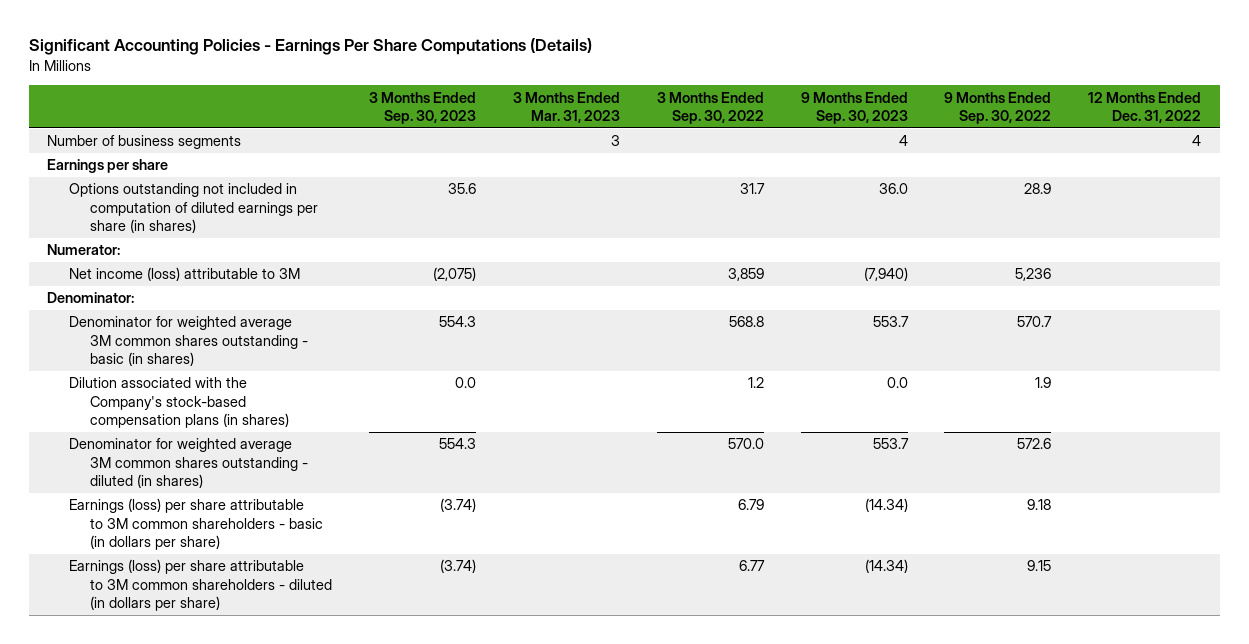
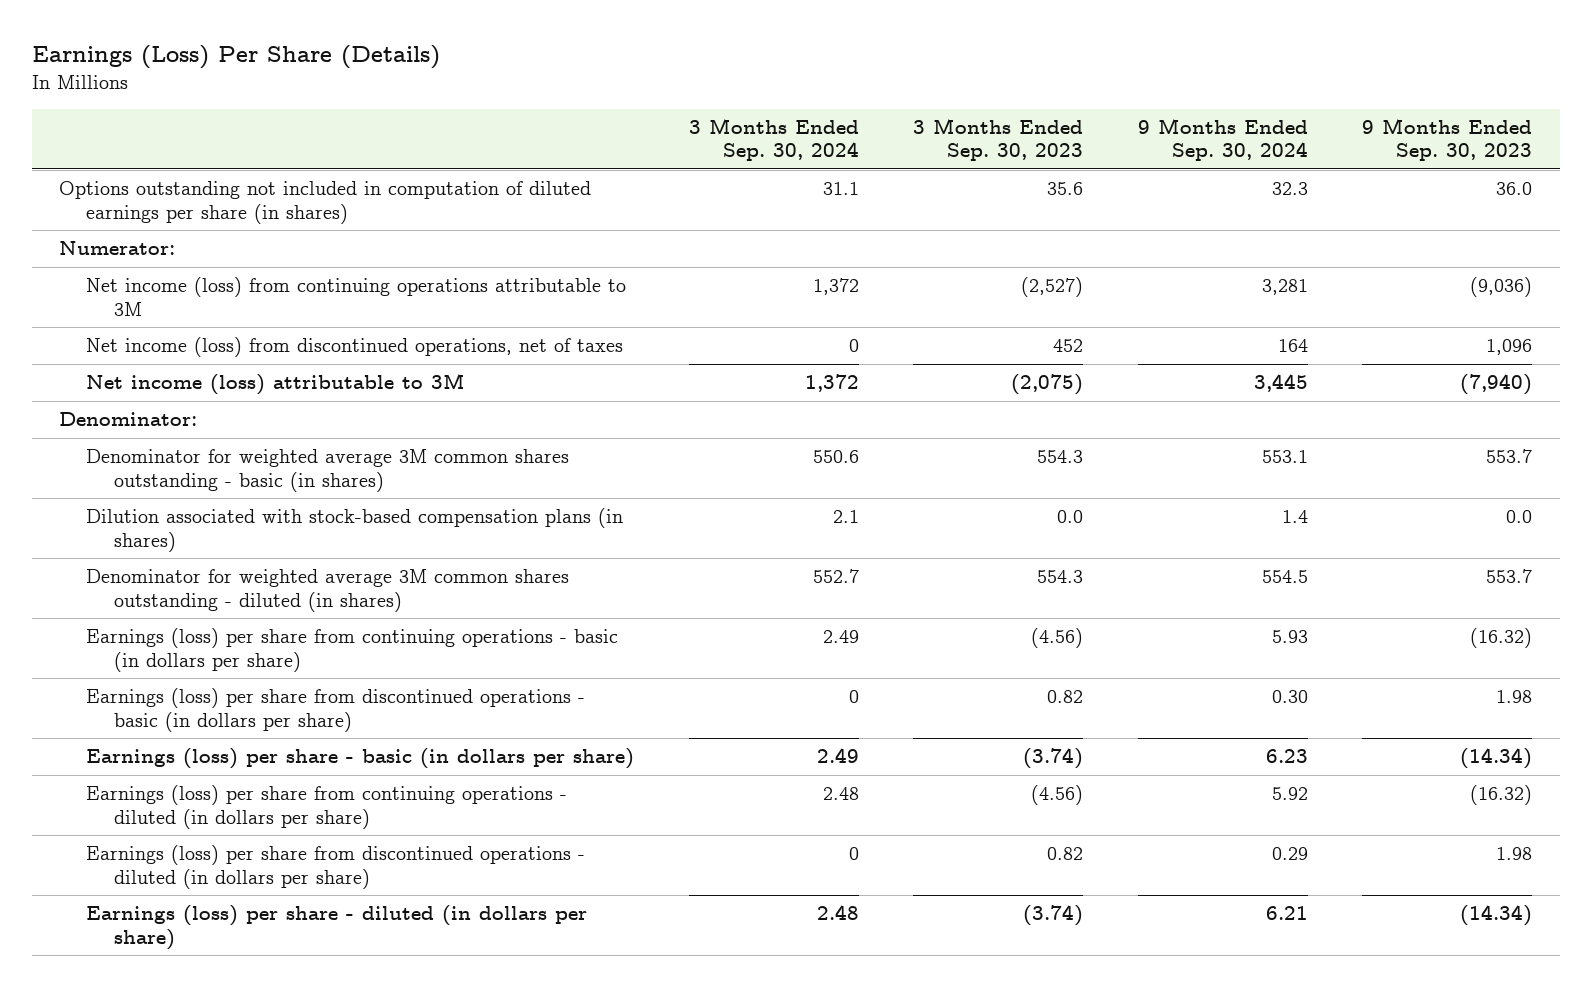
[29,38,593,56] Significant Accounting Policies - Earnings Per Share Computations (Details) -> [31,45,440,70] Earnings (Loss) Per Share (Details)
[512,91,620,124] 3 Months Ended Mar. 31, 2023 -> none
[656,91,764,125] 3 Months Ended Sep. 30, 2022 -> none
[944,91,1052,125] 9 Months Ended Sep. 30, 2022 -> none
[1088,91,1202,124] 12 Months Ended Dec. 31, 2022 -> none
none -> [688,117,859,162] 3 Months Ended Sep. 30, 2024
none -> [1137,117,1308,162] 9 Months Ended Sep. 30, 2024
[47,135,242,150] Number of business segments -> none
[47,159,169,174] Earnings per share -> none
none -> [86,277,627,316] Net income (loss) from continuing operations attributable to 3M
none -> [86,337,624,358] Net income (loss) from discontinued operations, net of taxes
[68,377,289,429] Dilution associated with the Company's stock-based compensation plans (in shares) -> [86,508,624,552] Dilution associated with stock-based compensation plans (in shares)
none -> [86,628,619,672] Earnings (loss) per share from continuing operations - basic (in dollars per share)
none -> [86,688,586,732] Earnings (loss) per share from discontinued operations - basic (in dollars per share)
[68,498,323,551] Earnings (loss) per share attributable to 3M common shareholders - basic (in dollars per share) -> [86,748,635,770] Earnings (loss) per share - basic (in dollars per share)
none -> [86,785,568,829] Earnings (loss) per share from continuing operations - diluted (in dollars per share)
none -> [86,845,586,889] Earnings (loss) per share from discontinued operations - diluted (in dollars per share)
[68,559,332,612] Earnings (loss) per share attributable to 3M common shareholders - diluted (in dollars per share) -> [86,905,588,950] Earnings (loss) per share - diluted (in dollars per share)

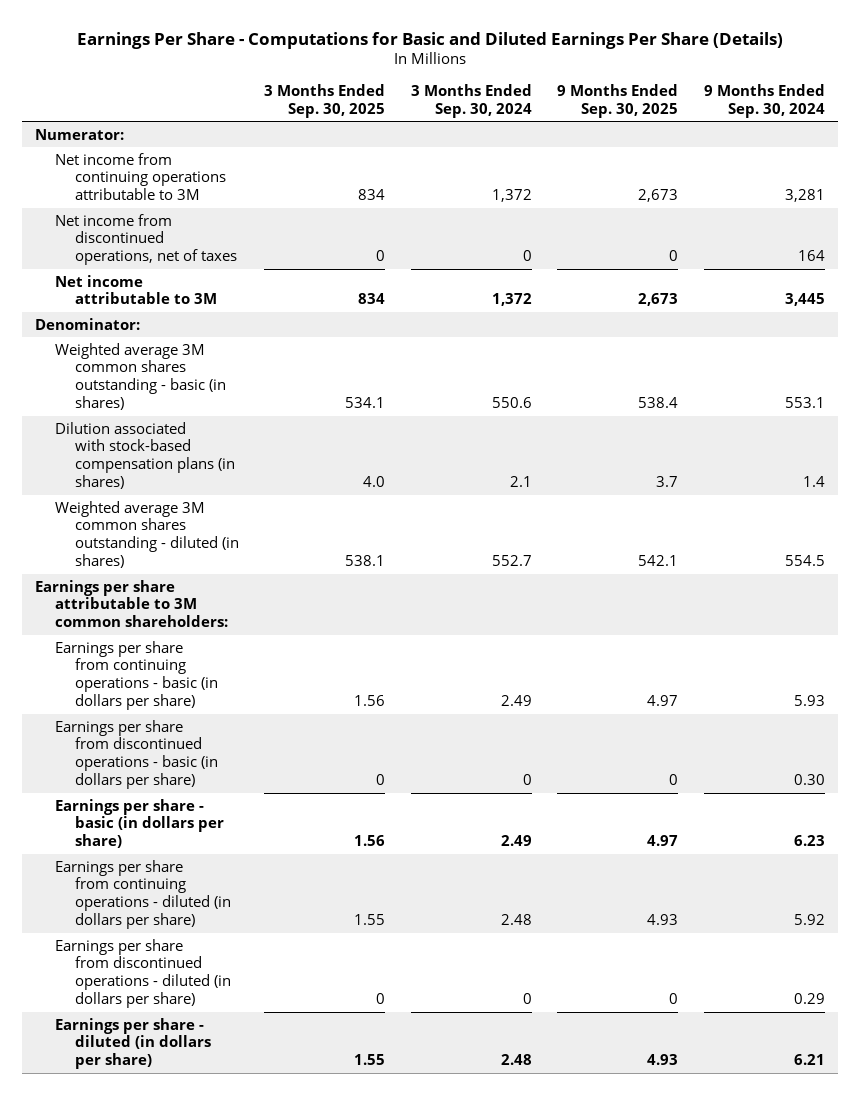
[31,45,440,70] Earnings (Loss) Per Share (Details) -> [77,31,784,49] Earnings Per Share - Computations for Basic and Diluted Earnings Per Share (Details)
[913,117,1084,162] 3 Months Ended Sep. 30, 2023 -> none
[1362,117,1533,162] 9 Months Ended Sep. 30, 2023 -> none
none -> [264,84,386,118] 3 Months Ended Sep. 30, 2025
none -> [557,84,679,118] 9 Months Ended Sep. 30, 2025
[58,181,591,224] Options outstanding not included in computation of diluted earnings per share (in shares) -> none
[86,277,627,316] Net income (loss) from continuing operations attributable to 3M -> [54,152,226,201] Net income from continuing operations attributable to 3M
[86,337,624,358] Net income (loss) from discontinued operations, net of taxes -> [54,213,237,266] Net income from discontinued operations, net of taxes
[86,373,466,396] Net income (loss) attributable to 3M -> [54,274,217,305] Net income attributable to 3M
[86,449,570,492] Denominator for weighted average 3M common shares outstanding - basic (in shares) -> [54,342,226,411] Weighted average 3M common shares outstanding - basic (in shares)
[86,569,570,612] Denominator for weighted average 3M common shares outstanding - diluted (in shares) -> [54,500,239,569] Weighted average 3M common shares outstanding - diluted (in shares)
none -> [35,579,228,628] Earnings per share attributable to 3M common shareholders:
[86,628,619,672] Earnings (loss) per share from continuing operations - basic (in dollars per share) -> [54,640,218,711] Earnings per share from continuing operations - basic (in dollars per share)
[86,688,586,732] Earnings (loss) per share from discontinued operations - basic (in dollars per share) -> [54,719,218,790] Earnings per share from discontinued operations - basic (in dollars per share)
[86,748,635,770] Earnings (loss) per share - basic (in dollars per share) -> [54,798,224,849] Earnings per share - basic (in dollars per share)
[86,785,568,829] Earnings (loss) per share from continuing operations - diluted (in dollars per share) -> [54,859,231,930] Earnings per share from continuing operations - diluted (in dollars per share)
[86,845,586,889] Earnings (loss) per share from discontinued operations - diluted (in dollars per share) -> [54,938,231,1009] Earnings per share from discontinued operations - diluted (in dollars per share)
[86,905,588,950] Earnings (loss) per share - diluted (in dollars per share) -> [54,1017,211,1070] Earnings per share - diluted (in dollars per share)

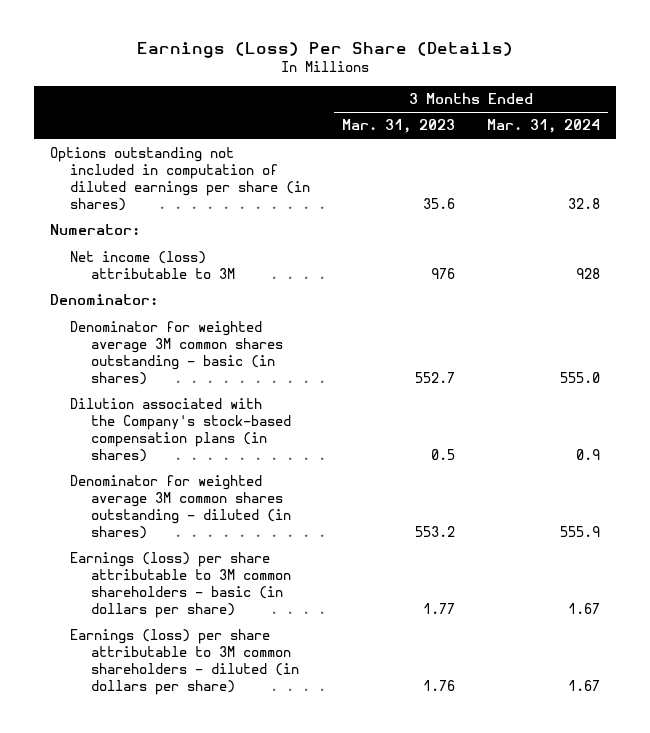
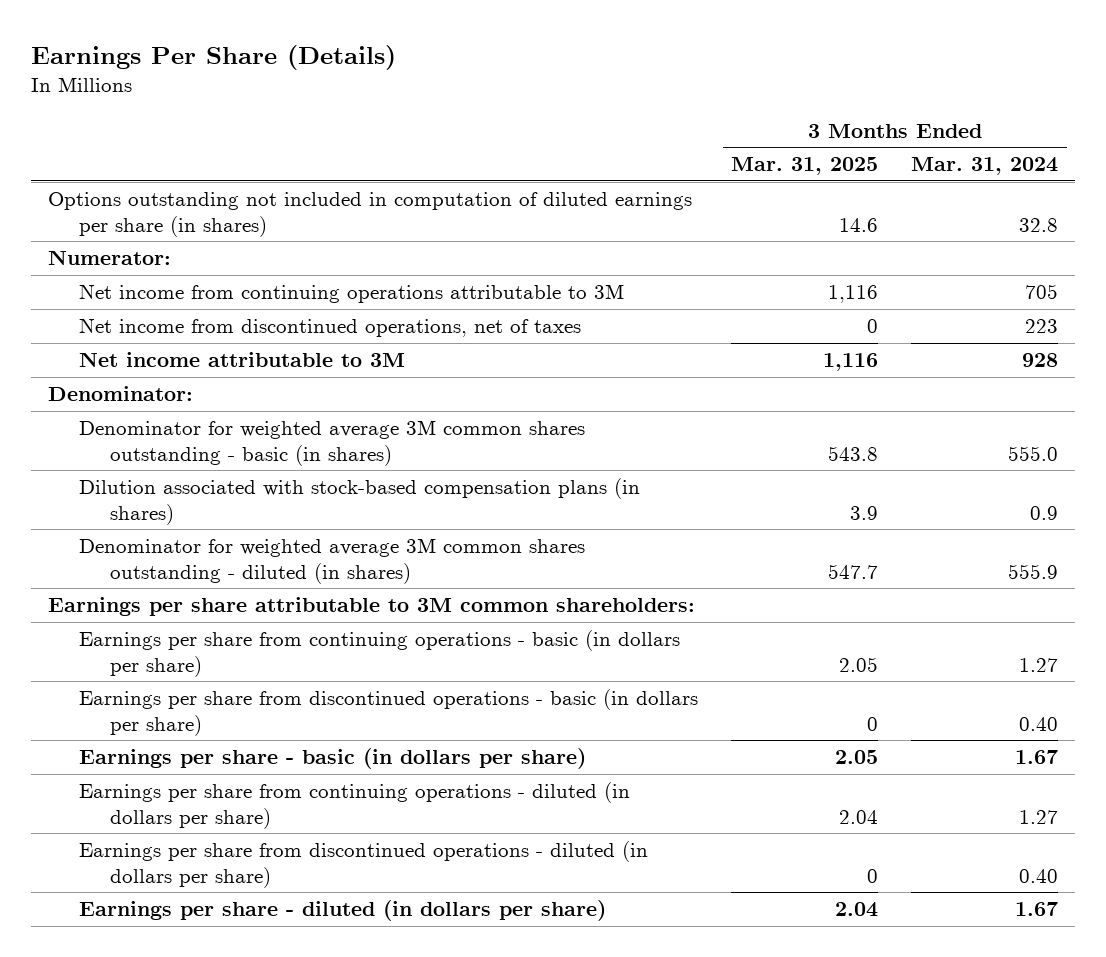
[136,42,513,59] Earnings (Loss) Per Share (Details) -> [30,44,396,70] Earnings Per Share (Details)
[342,119,456,134] Mar. 31, 2023 -> none
none -> [730,157,878,176] Mar. 31, 2025
none -> [78,284,624,304] Net income from continuing operations attributable to 3M
none -> [78,318,581,338] Net income from discontinued operations, net of taxes
[70,251,235,280] Net income (loss) attributable to 3M -> [78,352,405,368] Net income attributable to 3M
[70,398,291,463] Dilution associated with the Company's stock-based compensation plans (in shares) -> [78,478,640,525] Dilution associated with stock-based compensation plans (in shares)
none -> [47,597,695,617] Earnings per share attributable to 3M common shareholders:
none -> [78,630,680,677] Earnings per share from continuing operations - basic (in dollars per share)
none -> [78,689,698,736] Earnings per share from discontinued operations - basic (in dollars per share)
[70,552,291,619] Earnings (loss) per share attributable to 3M common shareholders - basic (in dollars per share) -> [78,748,586,770] Earnings per share - basic (in dollars per share)
none -> [78,782,630,829] Earnings per share from continuing operations - diluted (in dollars per share)
none -> [78,841,648,888] Earnings per share from discontinued operations - diluted (in dollars per share)
[70,629,299,696] Earnings (loss) per share attributable to 3M common shareholders - diluted (in dollars per share) -> [78,900,606,922] Earnings per share - diluted (in dollars per share)

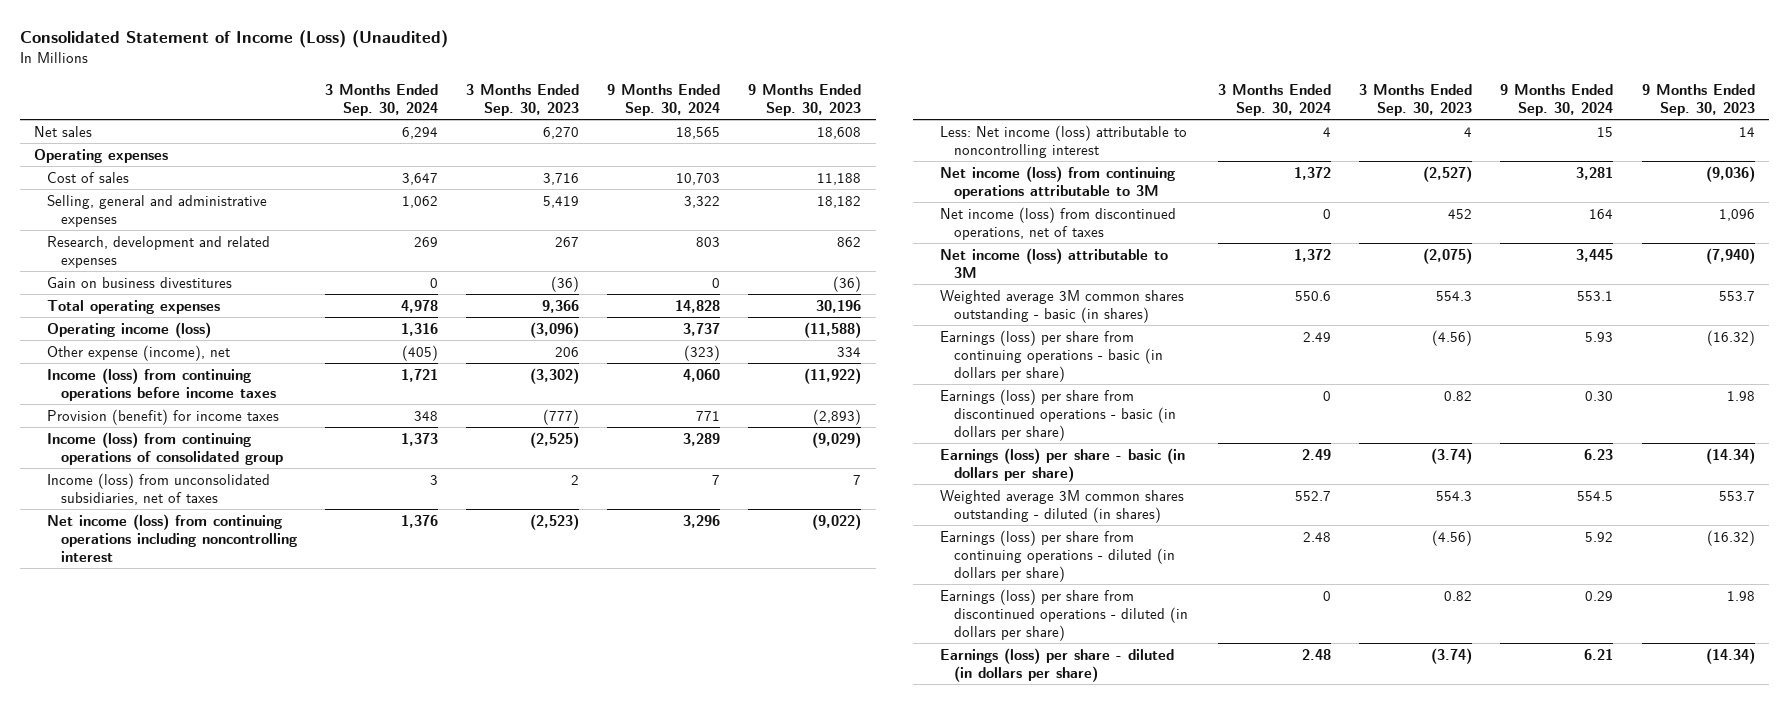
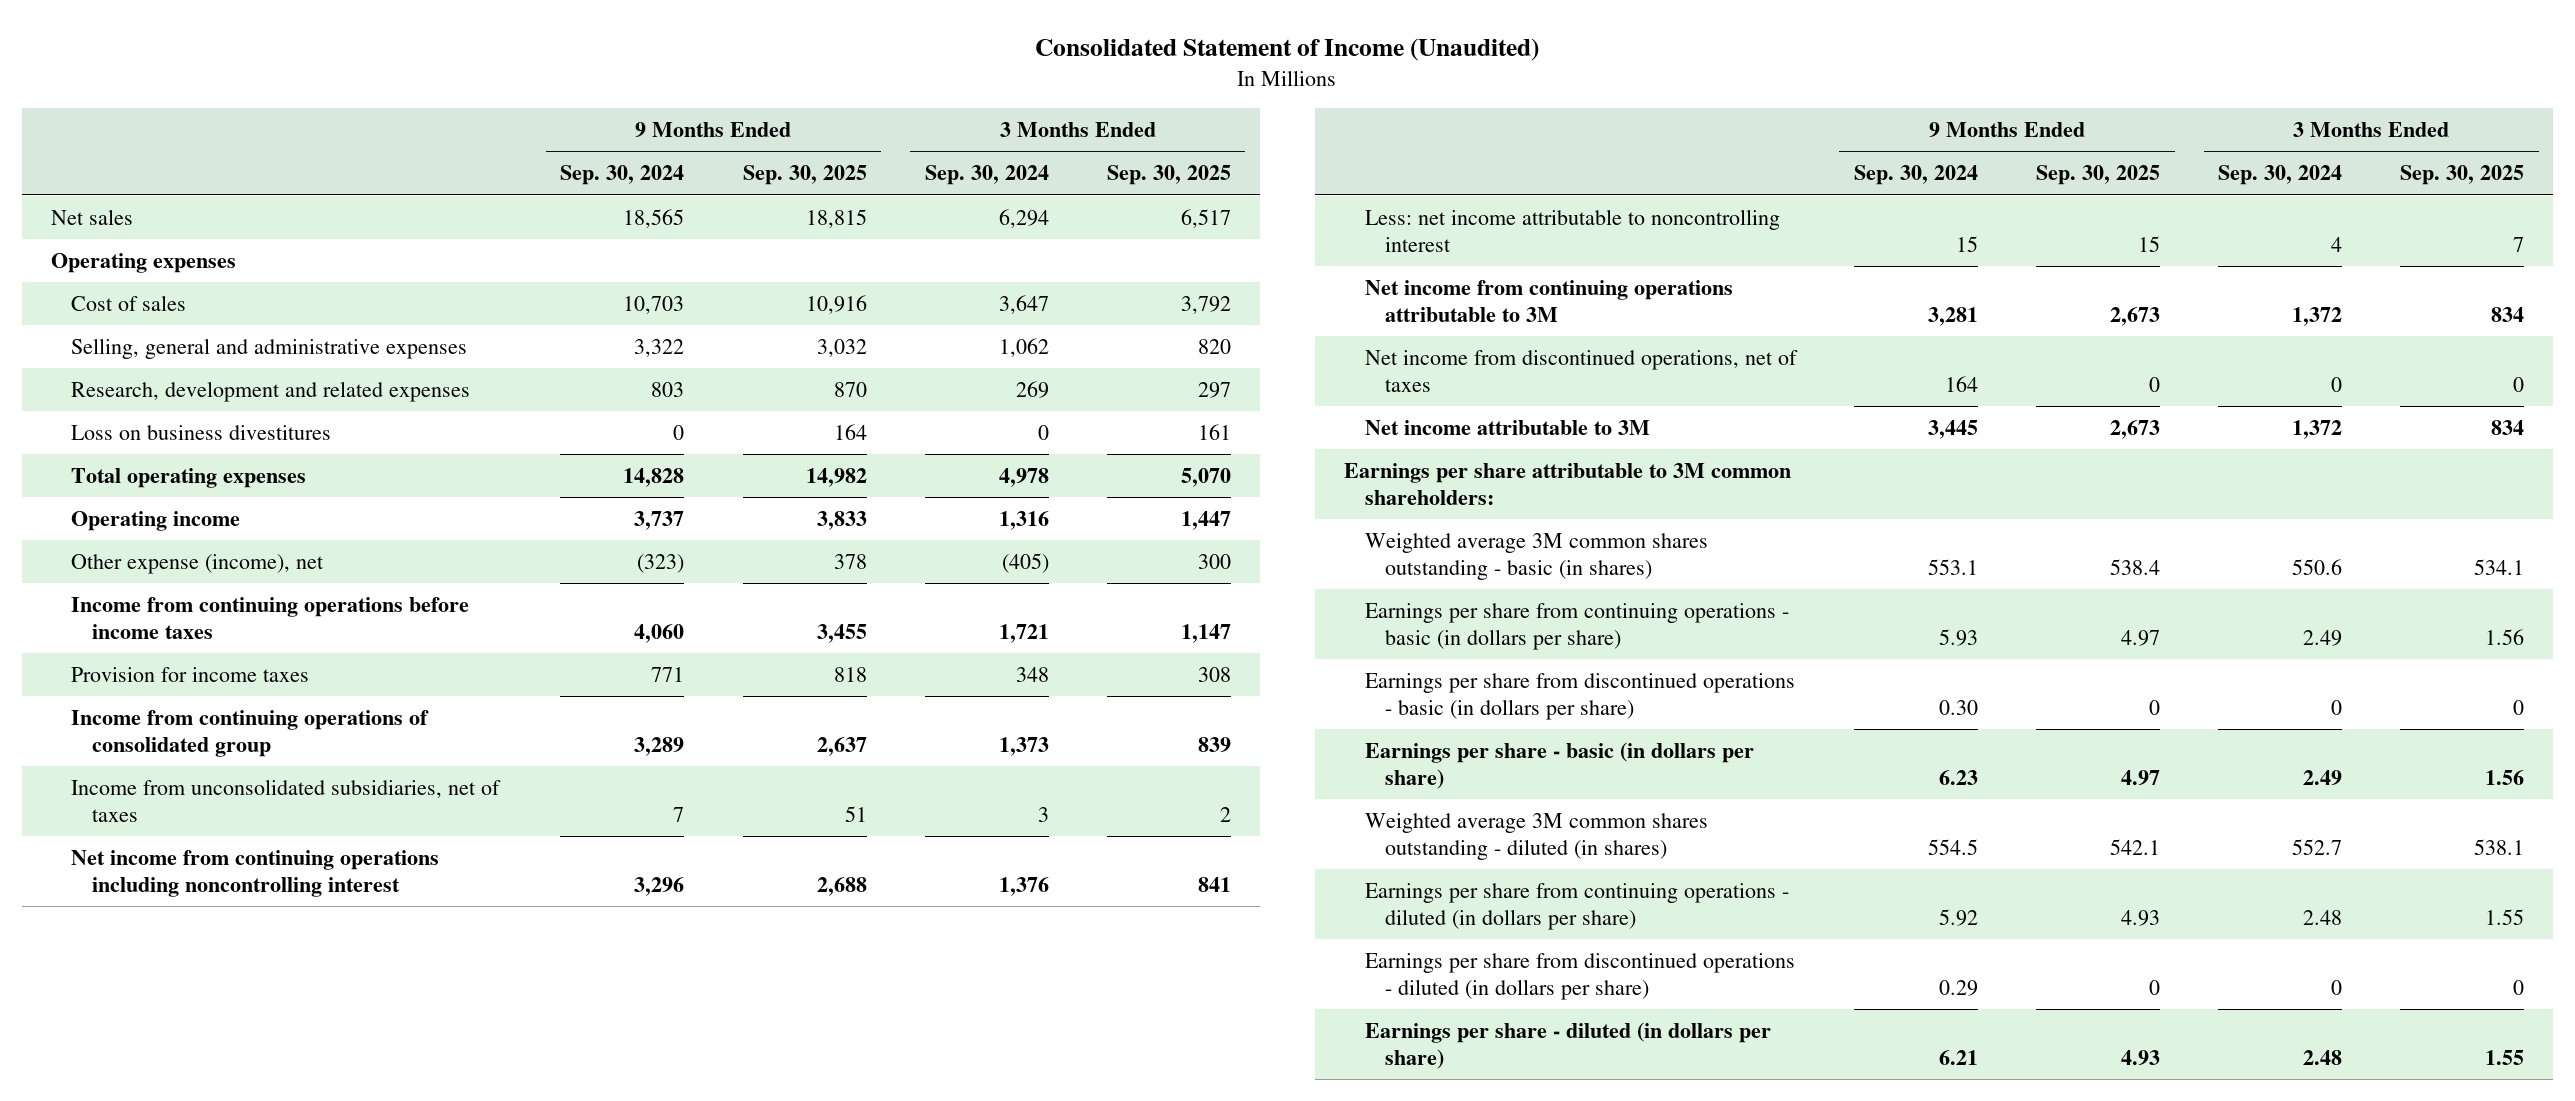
[19,29,448,48] Consolidated Statement of Income (Loss) (Unaudited) -> [1035,38,1540,62] Consolidated Statement of Income (Unaudited)
[465,83,579,117] 3 Months Ended Sep. 30, 2023 -> none
[748,83,862,117] 9 Months Ended Sep. 30, 2023 -> none
none -> [742,165,867,186] Sep. 30, 2025
none -> [1106,165,1231,186] Sep. 30, 2025
[47,276,233,288] Gain on business divestitures -> [71,424,332,440] Loss on business divestitures
[47,321,212,338] Operating income (loss) -> [71,510,241,531] Operating income
[47,367,276,401] Income (loss) from continuing operations before income taxes -> [71,596,470,640] Income from continuing operations before income taxes
[47,408,280,425] Provision (benefit) for income taxes -> [71,666,310,682] Provision for income taxes
[47,431,283,465] Income (loss) from continuing operations of consolidated group -> [71,709,430,758] Income from continuing operations of consolidated group
[47,472,271,505] Income (loss) from unconsolidated subsidiaries, net of taxes -> [71,778,502,823] Income from unconsolidated subsidiaries, net of taxes
[47,513,297,563] Net income (loss) from continuing operations including noncontrolling interest -> [71,849,440,898] Net income from continuing operations including noncontrolling interest
[940,124,1188,158] Less: Net income (loss) attributable to noncontrolling interest -> [1364,208,1780,253] Less: net income attributable to noncontrolling interest
[940,165,1176,199] Net income (loss) from continuing operations attributable to 3M -> [1364,279,1733,323] Net income from continuing operations attributable to 3M
[940,206,1177,240] Net income (loss) from discontinued operations, net of taxes -> [1364,349,1798,393] Net income from discontinued operations, net of taxes
[940,247,1169,278] Net income (loss) attributable to 3M -> [1364,419,1650,435] Net income attributable to 3M
none -> [1344,462,1792,506] Earnings per share attributable to 3M common shareholders:
[940,329,1163,383] Earnings (loss) per share from continuing operations - basic (in dollars per share) -> [1364,602,1789,651] Earnings per share from continuing operations - basic (in dollars per share)
[940,388,1176,442] Earnings (loss) per share from discontinued operations - basic (in dollars per share) -> [1364,672,1795,721] Earnings per share from discontinued operations - basic (in dollars per share)
[940,447,1186,482] Earnings (loss) per share - basic (in dollars per share) -> [1364,741,1754,790] Earnings per share - basic (in dollars per share)
[940,529,1175,583] Earnings (loss) per share from continuing operations - diluted (in dollars per share) -> [1364,882,1789,931] Earnings per share from continuing operations - diluted (in dollars per share)
[940,588,1188,642] Earnings (loss) per share from discontinued operations - diluted (in dollars per share) -> [1364,952,1795,1001] Earnings per share from discontinued operations - diluted (in dollars per share)
[940,647,1175,682] Earnings (loss) per share - diluted (in dollars per share) -> [1364,1021,1771,1070] Earnings per share - diluted (in dollars per share)

